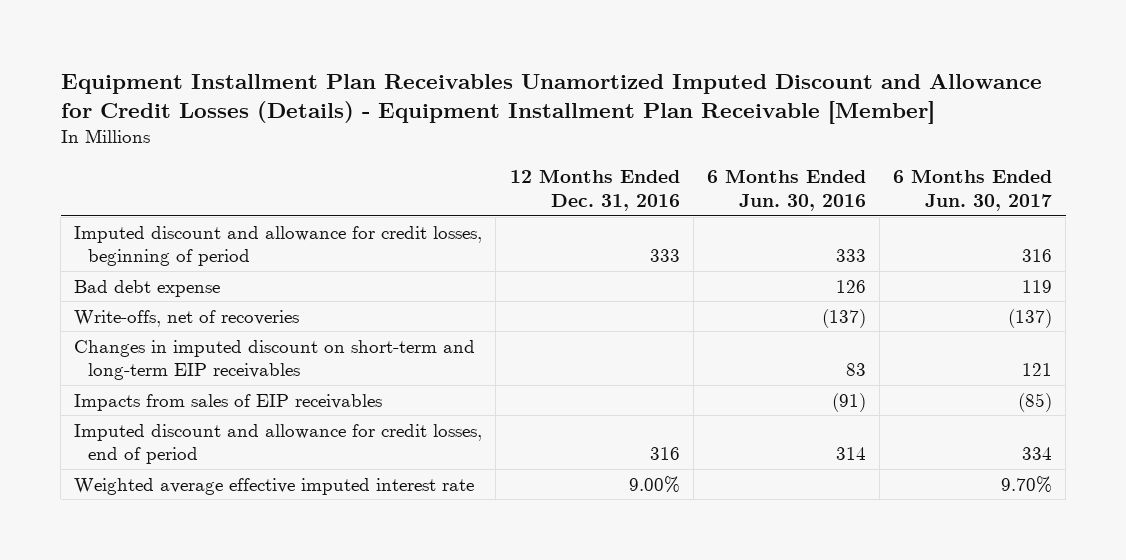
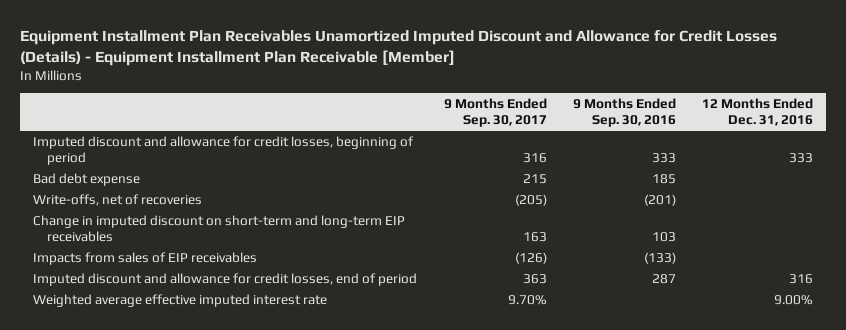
[706,169,866,212] 6 Months Ended Jun. 30, 2016 -> none
[893,169,1053,212] 6 Months Ended Jun. 30, 2017 -> none
none -> [443,98,547,128] 9 Months Ended Sep. 30, 2017
none -> [572,98,676,128] 9 Months Ended Sep. 30, 2016
[74,339,476,381] Changes in imputed discount on short-term and long-term EIP receivables -> [33,214,406,243] Change in imputed discount on short-term and long-term EIP receivables

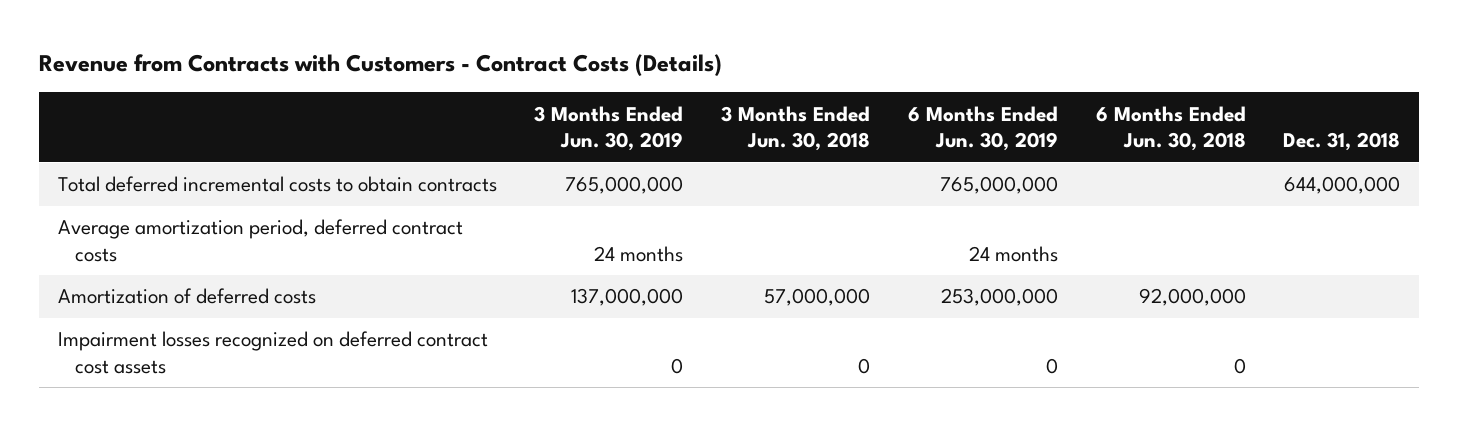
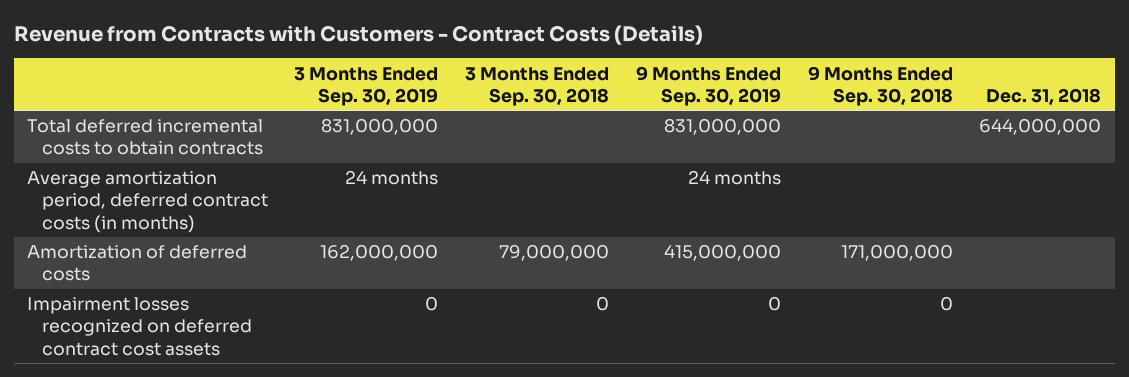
[534,105,684,152] 3 Months Ended Jun. 30, 2019 -> none
[721,105,871,152] 3 Months Ended Jun. 30, 2018 -> none
[907,105,1058,152] 6 Months Ended Jun. 30, 2019 -> none
[1095,105,1246,152] 6 Months Ended Jun. 30, 2018 -> none
none -> [294,66,439,106] 3 Months Ended Sep. 30, 2019
none -> [465,66,610,106] 3 Months Ended Sep. 30, 2018
none -> [635,65,781,106] 9 Months Ended Sep. 30, 2019
none -> [807,65,953,106] 9 Months Ended Sep. 30, 2018
[57,219,463,262] Average amortization period, deferred contract costs -> [27,171,268,233] Average amortization period, deferred contract costs (in months)

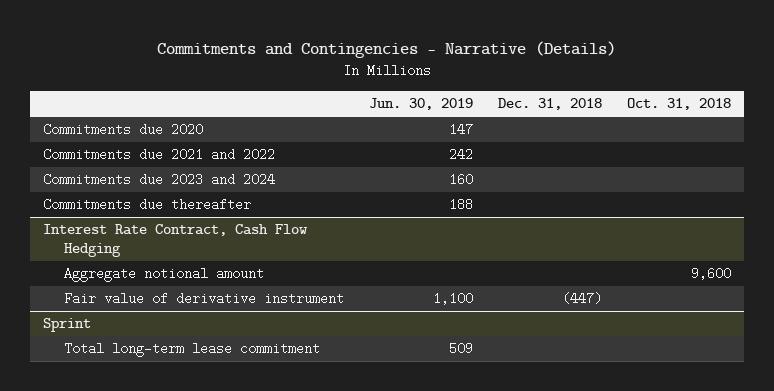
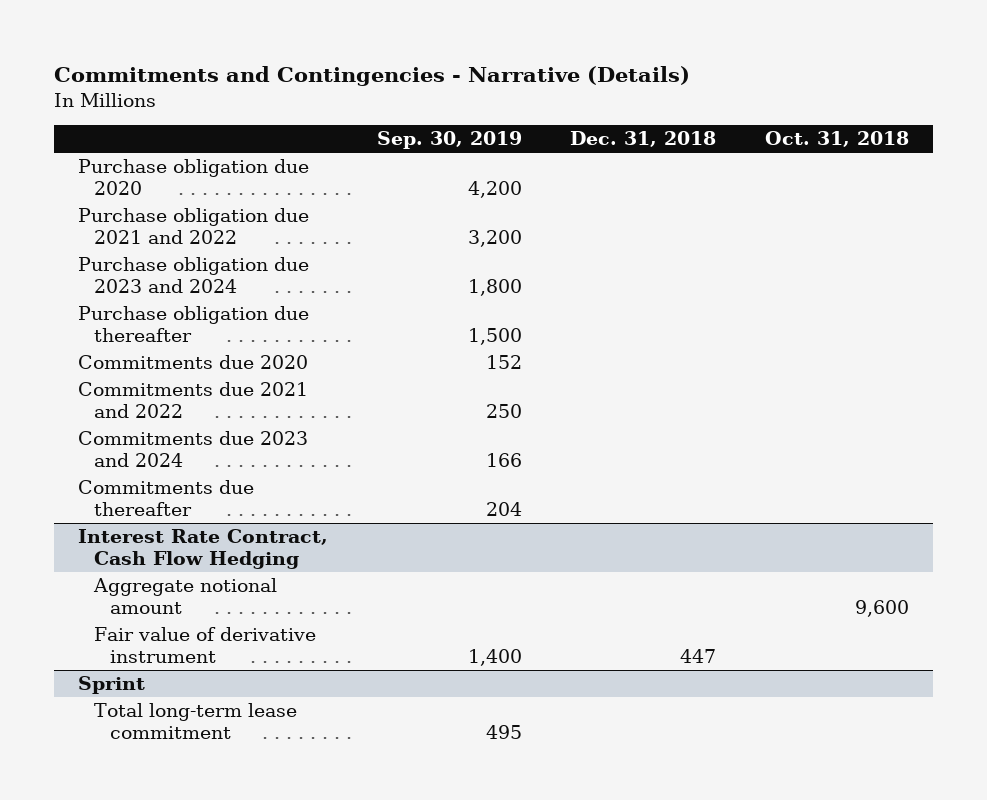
[368,98,473,111] Jun. 30, 2019 -> none
none -> [376,131,522,150] Sep. 30, 2019
none -> [77,159,309,196] Purchase obligation due 2020
none -> [77,208,309,245] Purchase obligation due 2021 and 2022
none -> [77,257,309,294] Purchase obligation due 2023 and 2024
none -> [77,306,309,343] Purchase obligation due thereafter
[561,292,602,306] (447) -> [680,649,717,664] 447

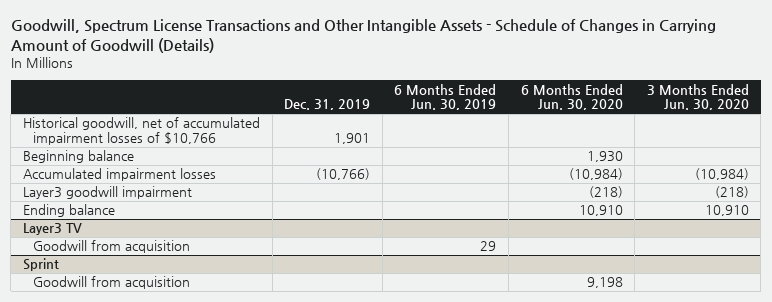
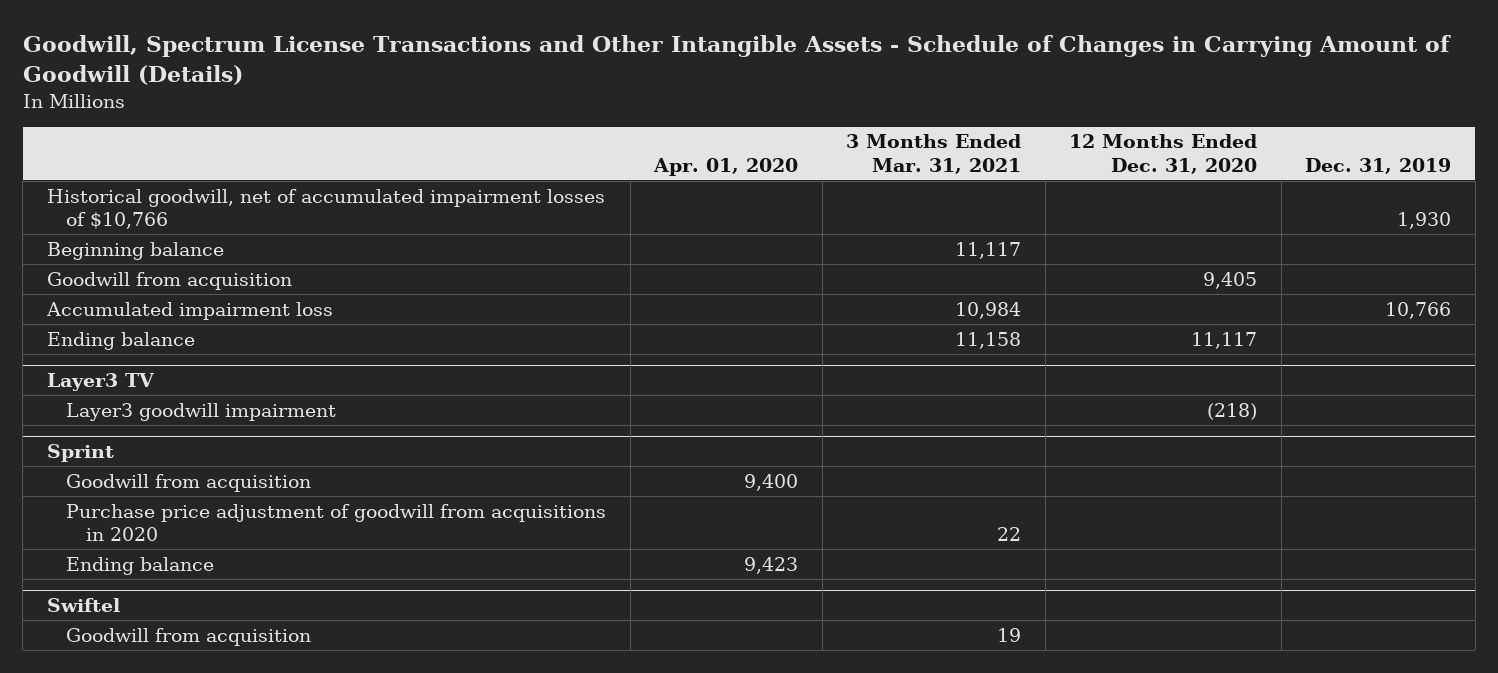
[394,83,497,111] 6 Months Ended Jun. 30, 2019 -> none
[520,83,623,111] 6 Months Ended Jun. 30, 2020 -> none
[646,83,749,111] 3 Months Ended Jun. 30, 2020 -> none
none -> [653,157,799,176] Apr. 01, 2020
none -> [846,134,1022,174] 3 Months Ended Mar. 31, 2021
none -> [1069,134,1258,174] 12 Months Ended Dec. 31, 2020
[334,133,371,145] 1,901 -> [1397,212,1452,230] 1,930
[22,186,192,200] Layer3 goodwill impairment -> none
none -> [46,271,292,290] Goodwill from acquisition
[22,168,216,182] Accumulated impairment losses -> [45,301,333,320] Accumulated impairment loss
[316,168,371,181] (10,766) -> [1385,301,1452,319] 10,766
[32,240,190,254] Goodwill from acquisition -> none
none -> [66,402,337,421] Layer3 goodwill impairment
none -> [66,503,607,542] Purchase price adjustment of goodwill from acquisitions in 2020
none -> [66,556,215,575] Ending balance
none -> [46,598,120,613] Swiftel
none -> [66,627,312,646] Goodwill from acquisition

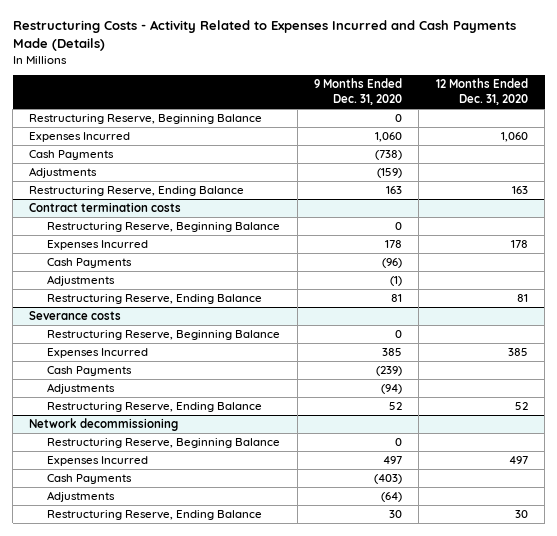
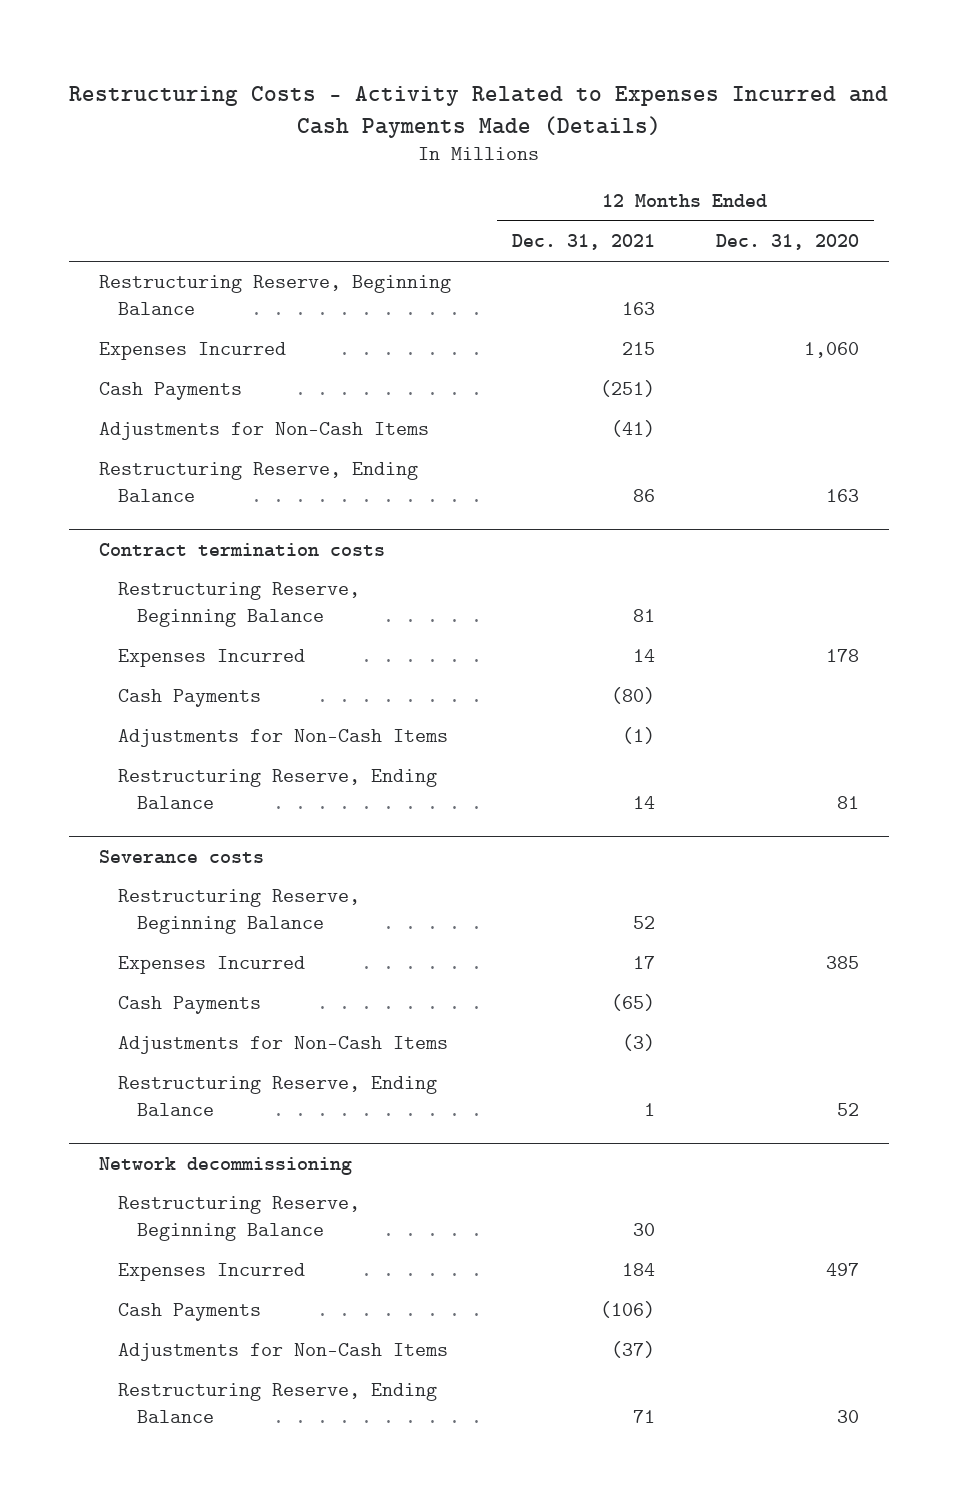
[314,78,403,106] 9 Months Ended Dec. 31, 2020 -> none
none -> [511,234,655,251] Dec. 31, 2021
[29,167,98,179] Adjustments -> [99,422,430,441] Adjustments for Non-Cash Items
[47,275,116,287] Adjustments -> [118,729,449,748] Adjustments for Non-Cash Items
[47,383,116,395] Adjustments -> [118,1036,449,1055] Adjustments for Non-Cash Items
[47,491,116,503] Adjustments -> [118,1343,449,1362] Adjustments for Non-Cash Items

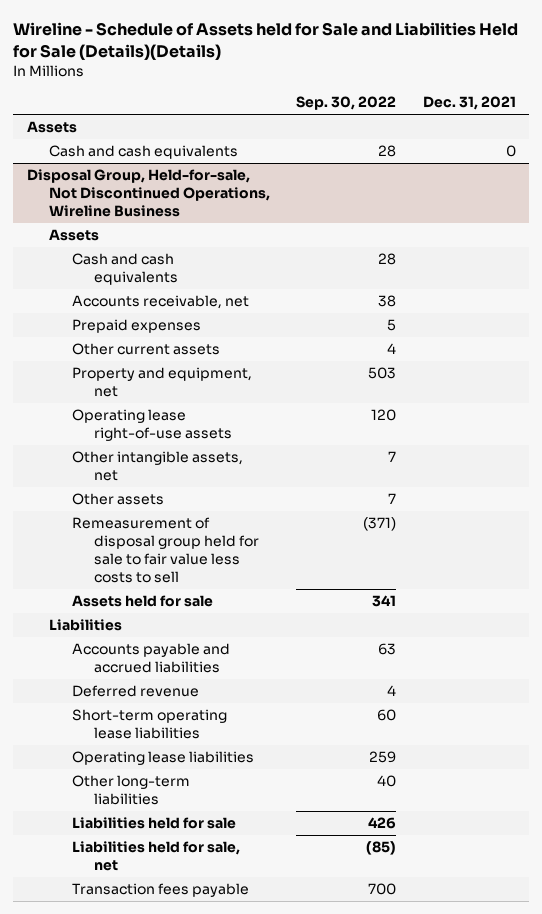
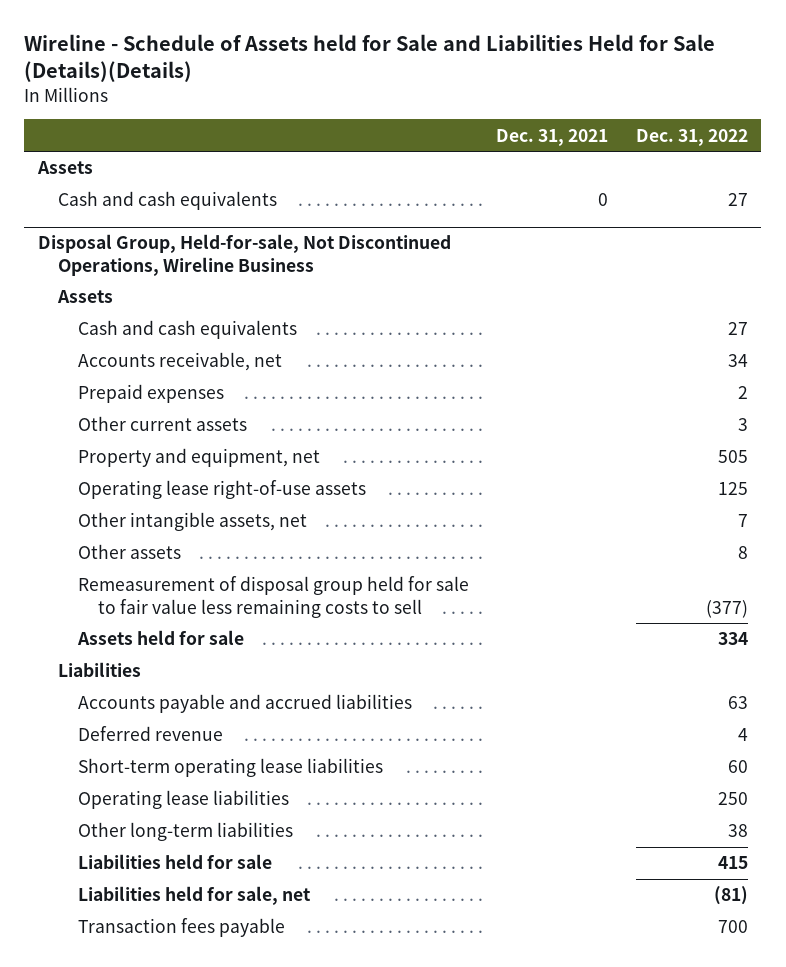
[296,96,397,111] Sep. 30, 2022 -> none
none -> [635,128,748,146] Dec. 31, 2022
[71,517,260,584] Remeasurement of disposal group held for sale to fair value less costs to sell -> [78,576,470,618] Remeasurement of disposal group held for sale to fair value less remaining costs to sell

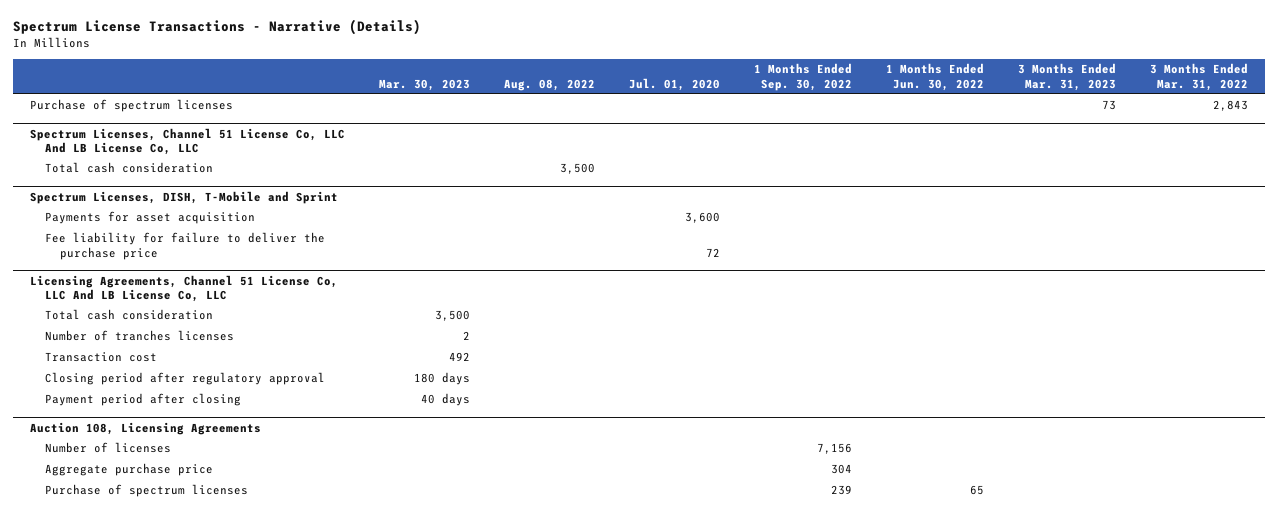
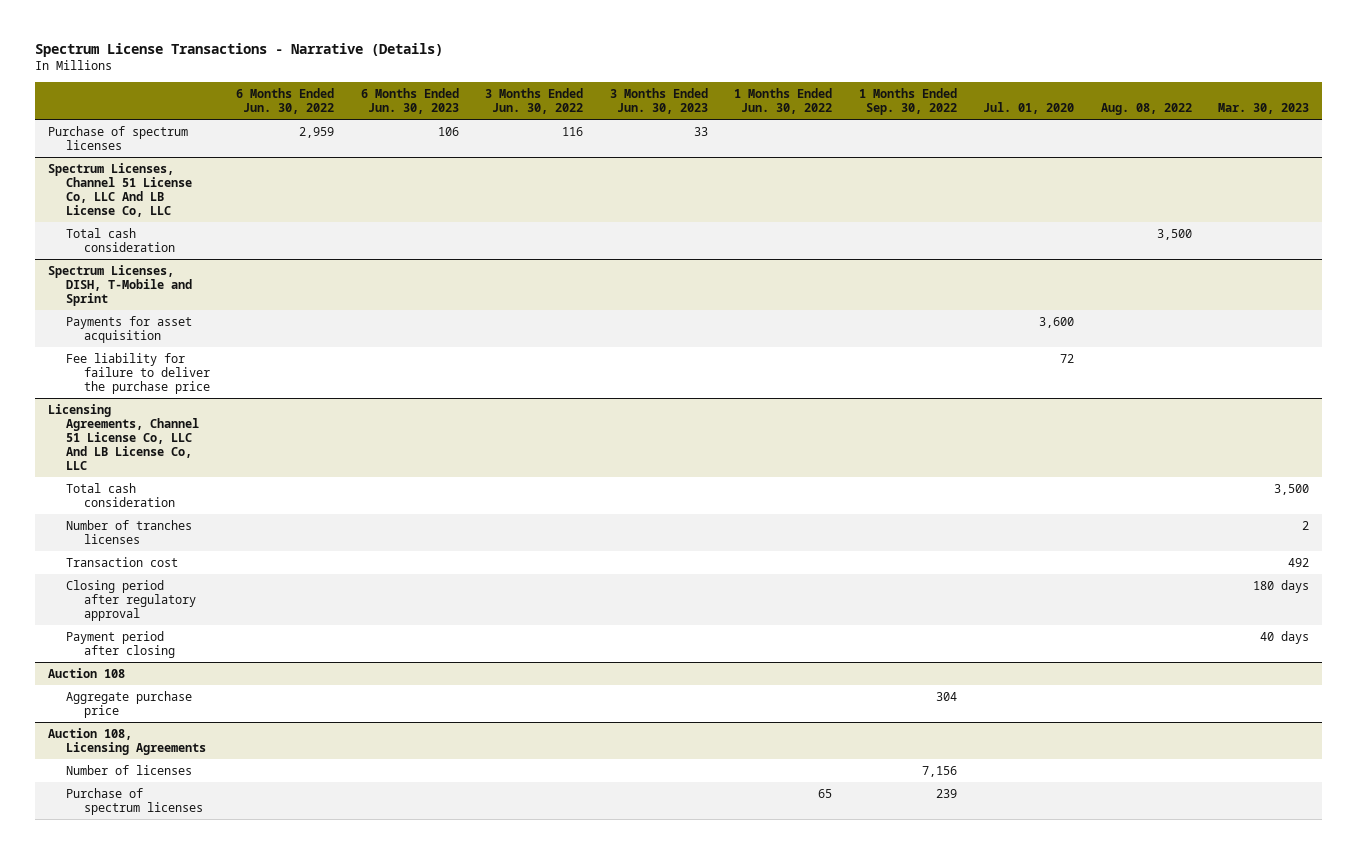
[1017,63,1116,91] 3 Months Ended Mar. 31, 2023 -> none
[1149,63,1248,91] 3 Months Ended Mar. 31, 2022 -> none
none -> [236,87,335,115] 6 Months Ended Jun. 30, 2022
none -> [360,87,459,115] 6 Months Ended Jun. 30, 2023
none -> [485,87,584,115] 3 Months Ended Jun. 30, 2022
none -> [609,87,708,115] 3 Months Ended Jun. 30, 2023
none -> [48,667,126,678] Auction 108
none -> [66,690,193,718] Aggregate purchase price
[45,463,214,477] Aggregate purchase price -> none

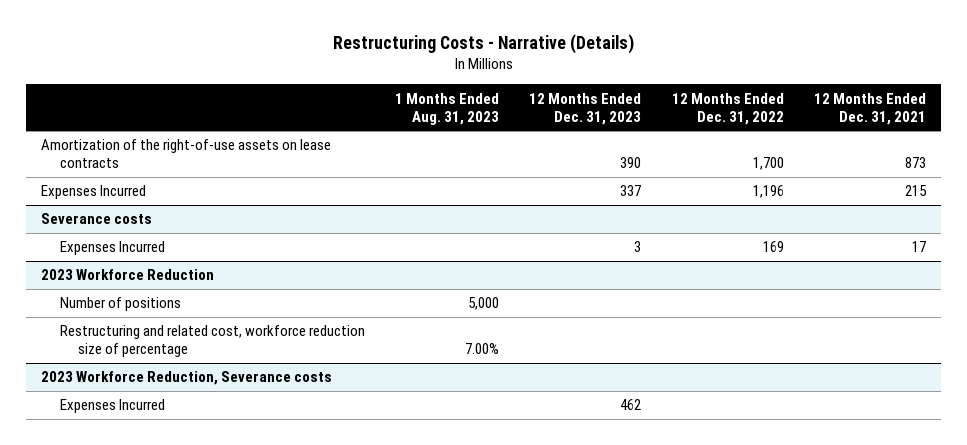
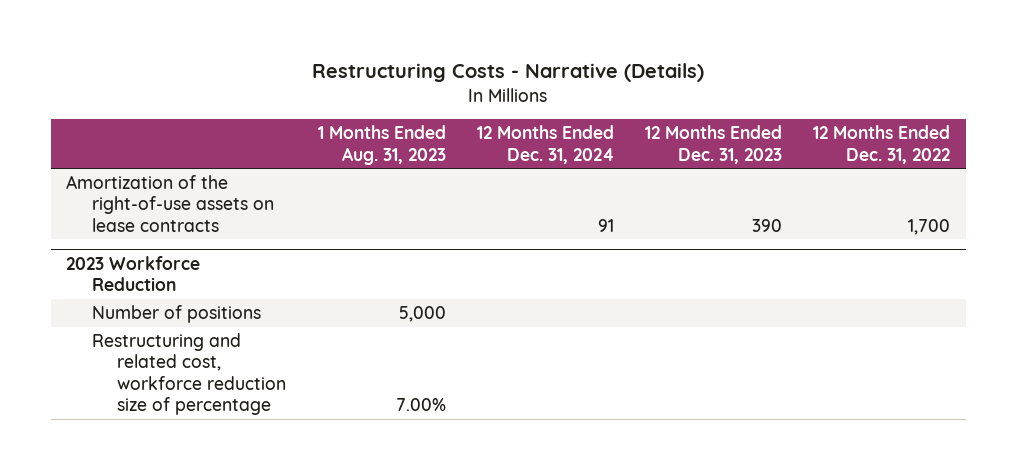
[814,92,927,125] 12 Months Ended Dec. 31, 2021 -> none
none -> [476,125,614,164] 12 Months Ended Dec. 31, 2024
[40,185,146,200] Expenses Incurred -> none
[40,213,152,225] Severance costs -> none
[59,241,165,256] Expenses Incurred -> none
[40,371,332,386] 2023 Workforce Reduction, Severance costs -> none
[59,399,165,414] Expenses Incurred -> none

